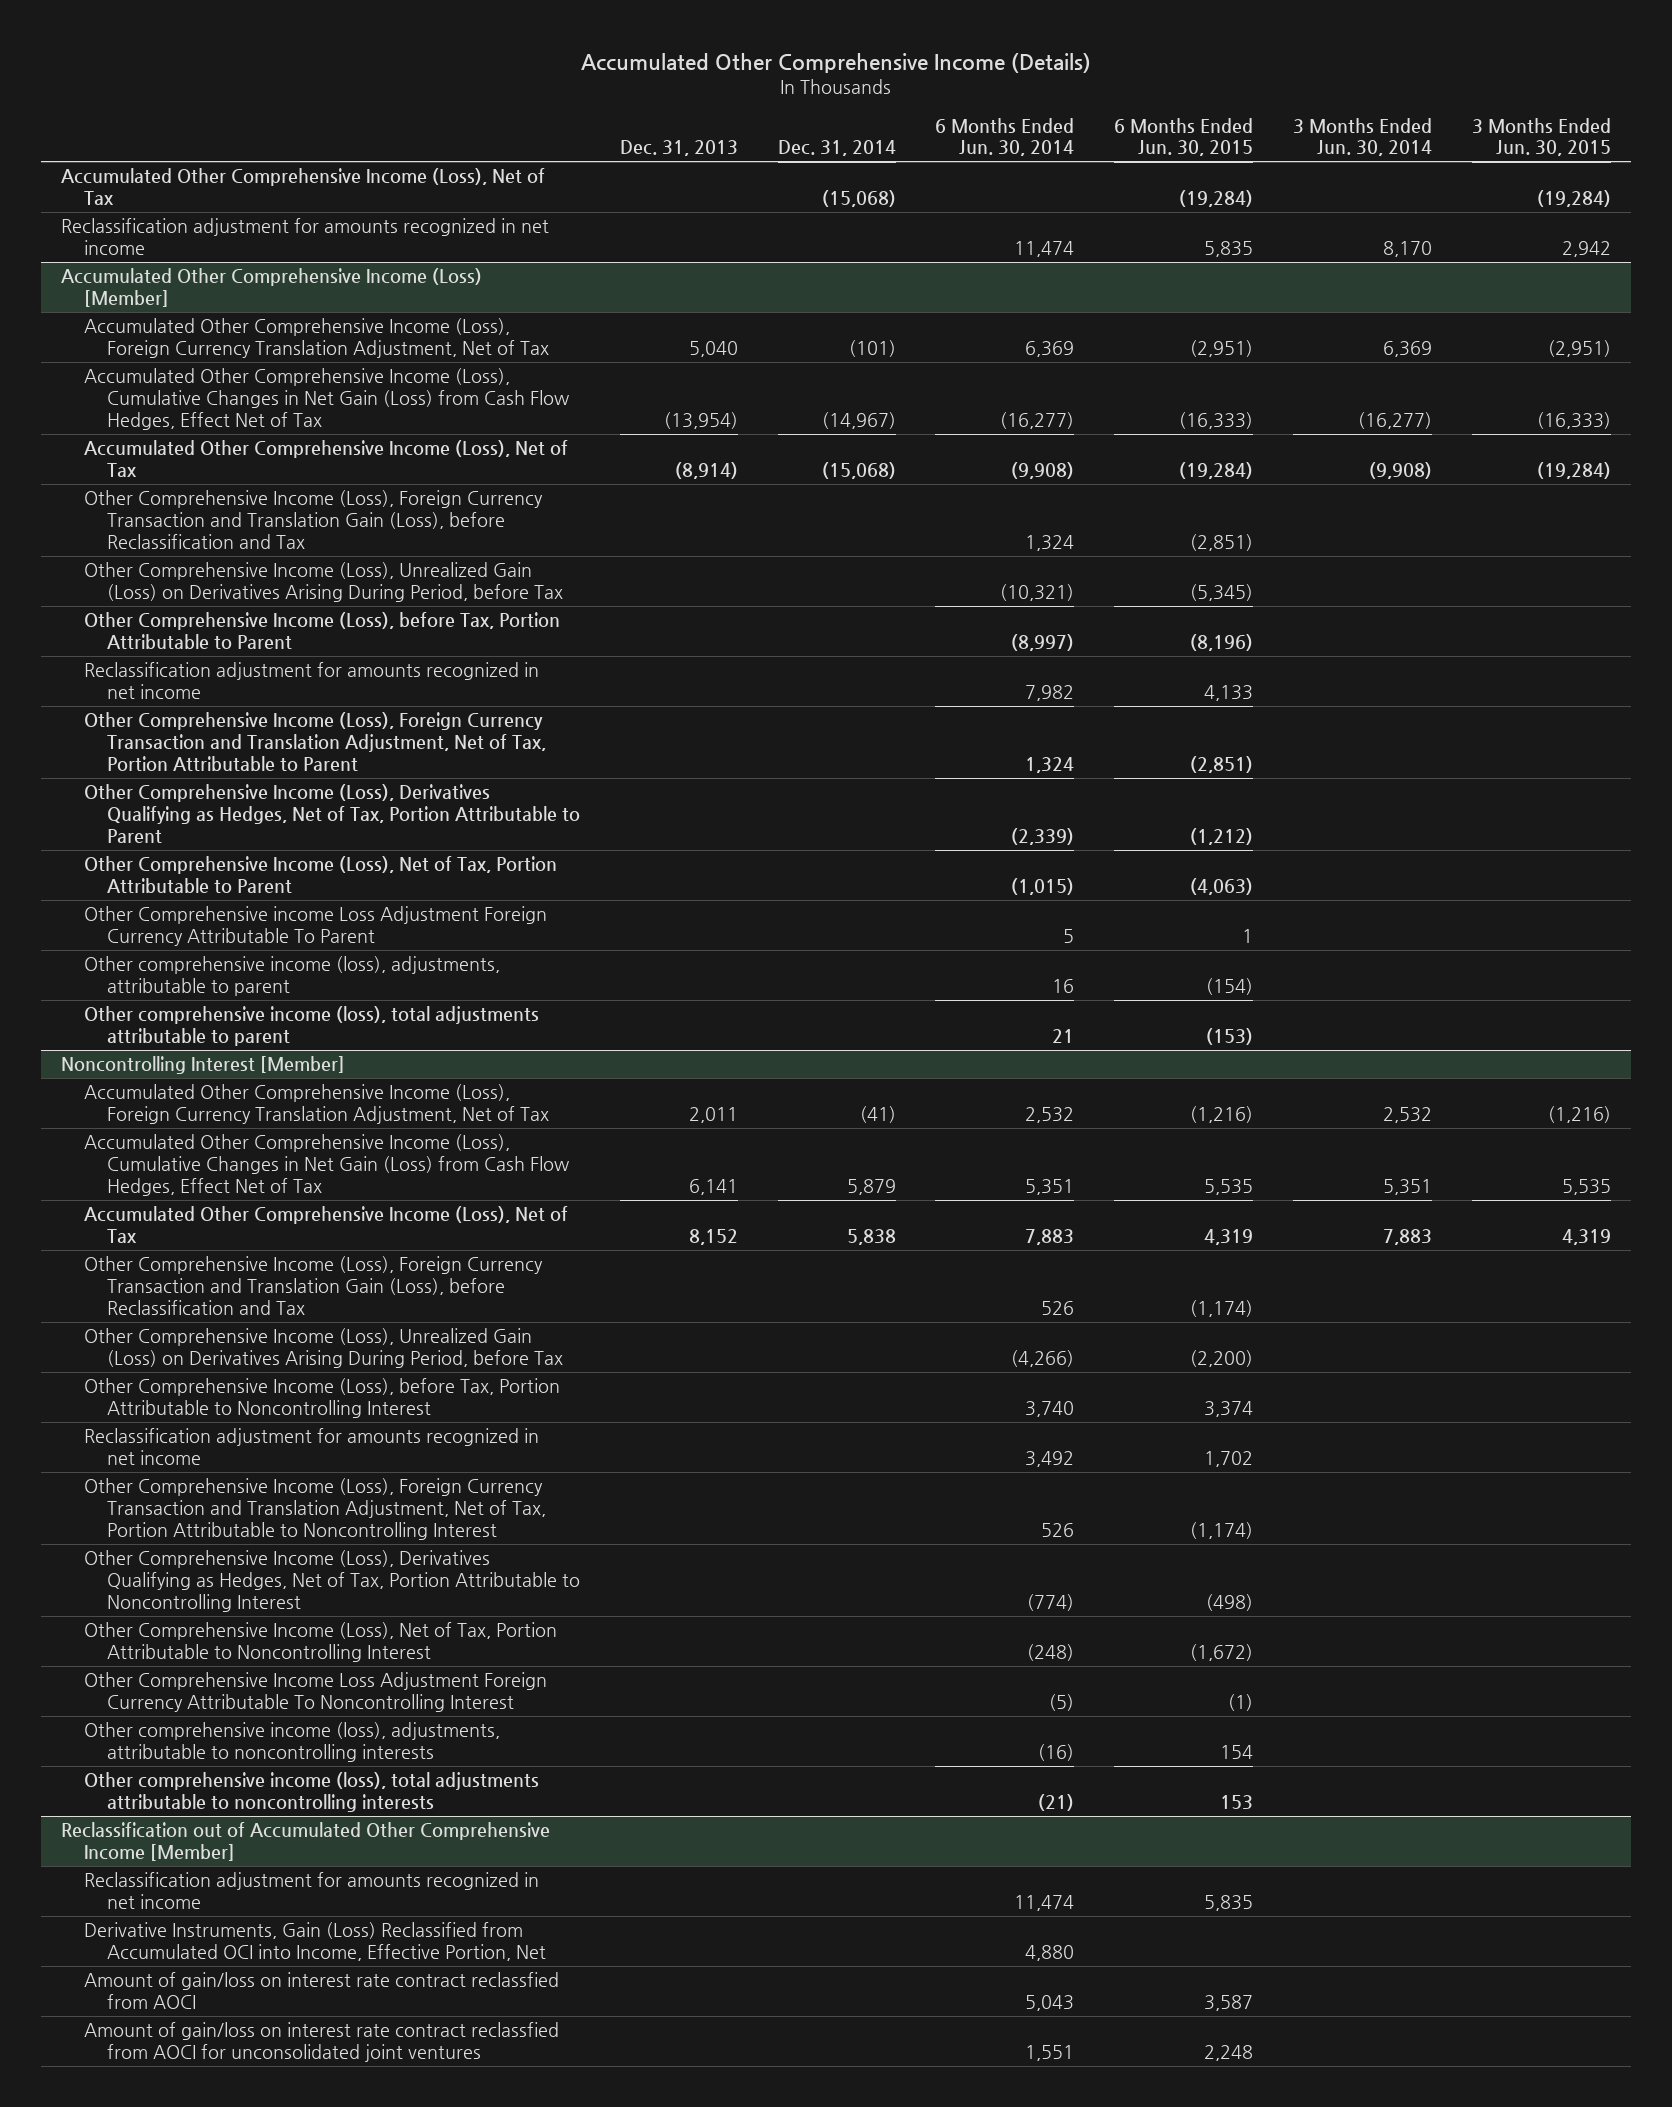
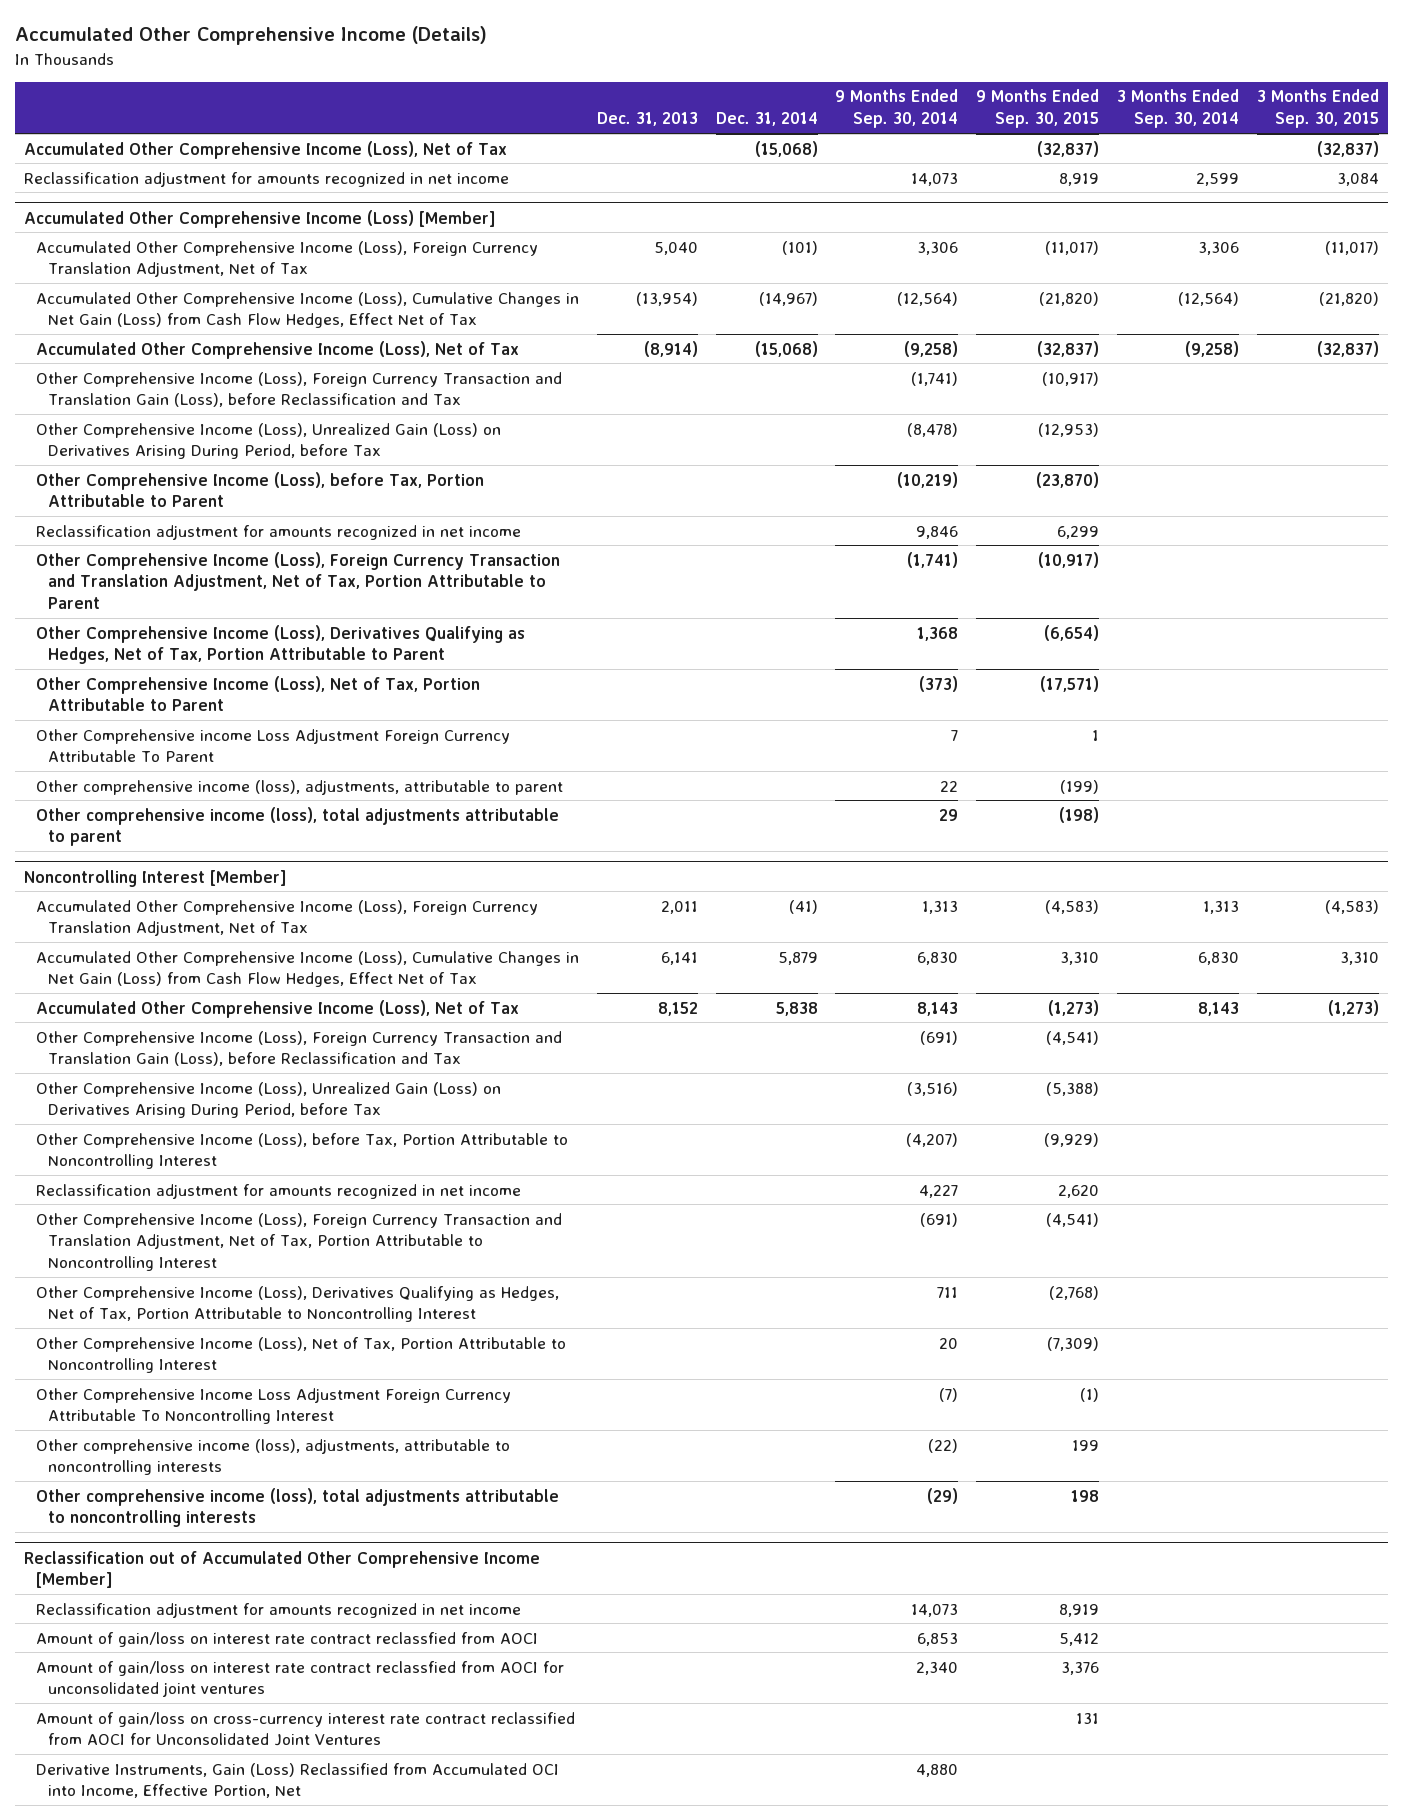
[935,117,1075,157] 6 Months Ended Jun. 30, 2014 -> none
[1114,117,1254,157] 6 Months Ended Jun. 30, 2015 -> none
[1292,117,1432,157] 3 Months Ended Jun. 30, 2014 -> none
[1471,117,1611,157] 3 Months Ended Jun. 30, 2015 -> none
none -> [835,89,959,129] 9 Months Ended Sep. 30, 2014
none -> [976,89,1100,129] 9 Months Ended Sep. 30, 2015
none -> [1117,89,1240,129] 3 Months Ended Sep. 30, 2014
none -> [1256,89,1379,129] 3 Months Ended Sep. 30, 2015
none -> [36,1711,576,1747] Amount of gain/loss on cross-currency interest rate contract reclassified from AOCI for Unconsolidated Joint Ventures
[84,1922,547,1962] Derivative Instruments, Gain (Loss) Reclassified from Accumulated OCI into Income, Effective Portion, Net -> [36,1762,560,1799] Derivative Instruments, Gain (Loss) Reclassified from Accumulated OCI into Income, Effective Portion, Net

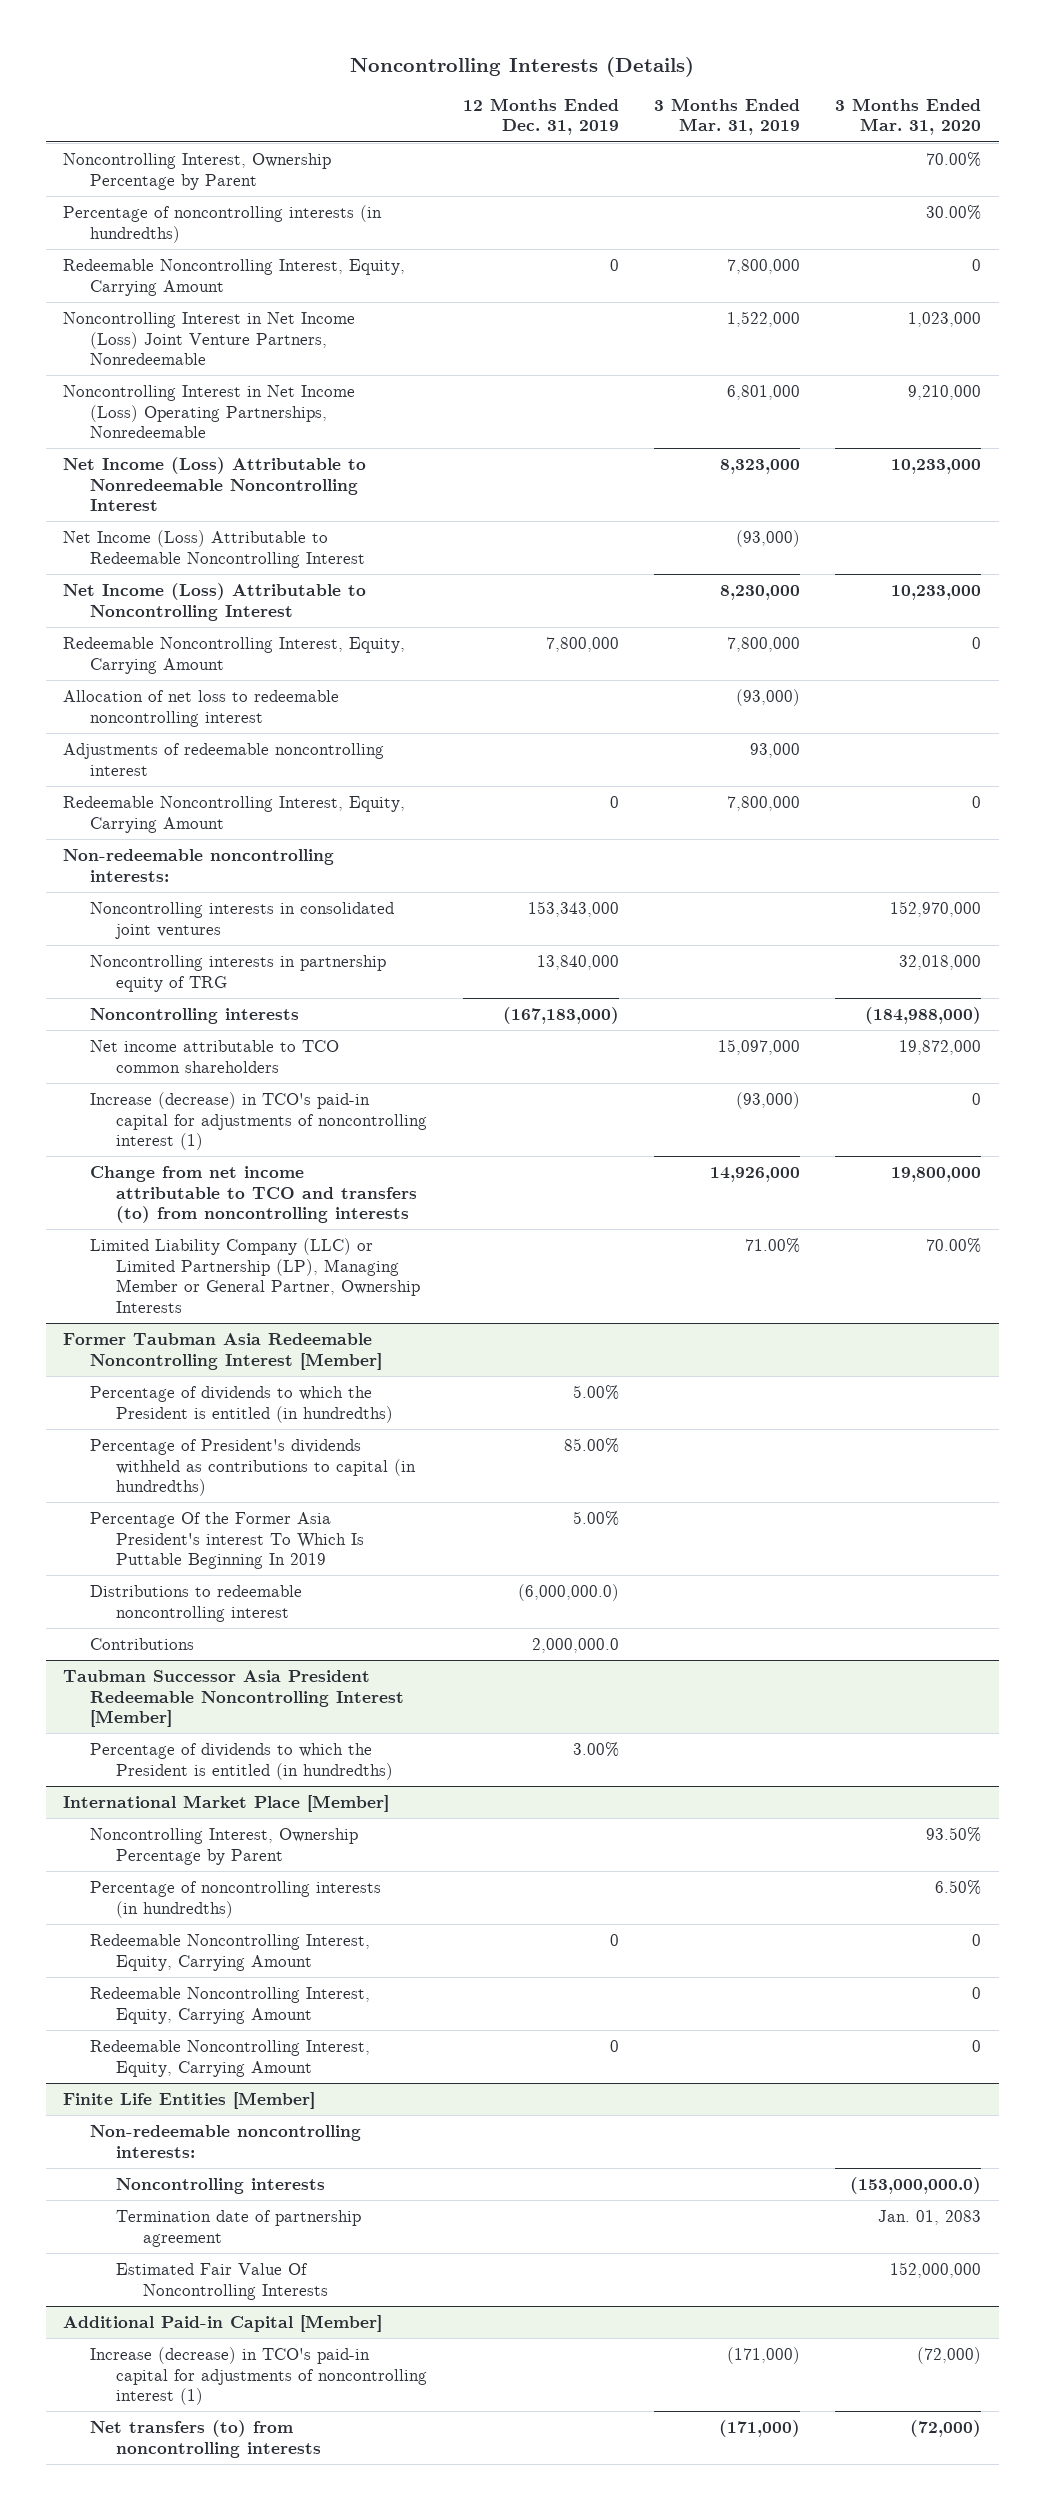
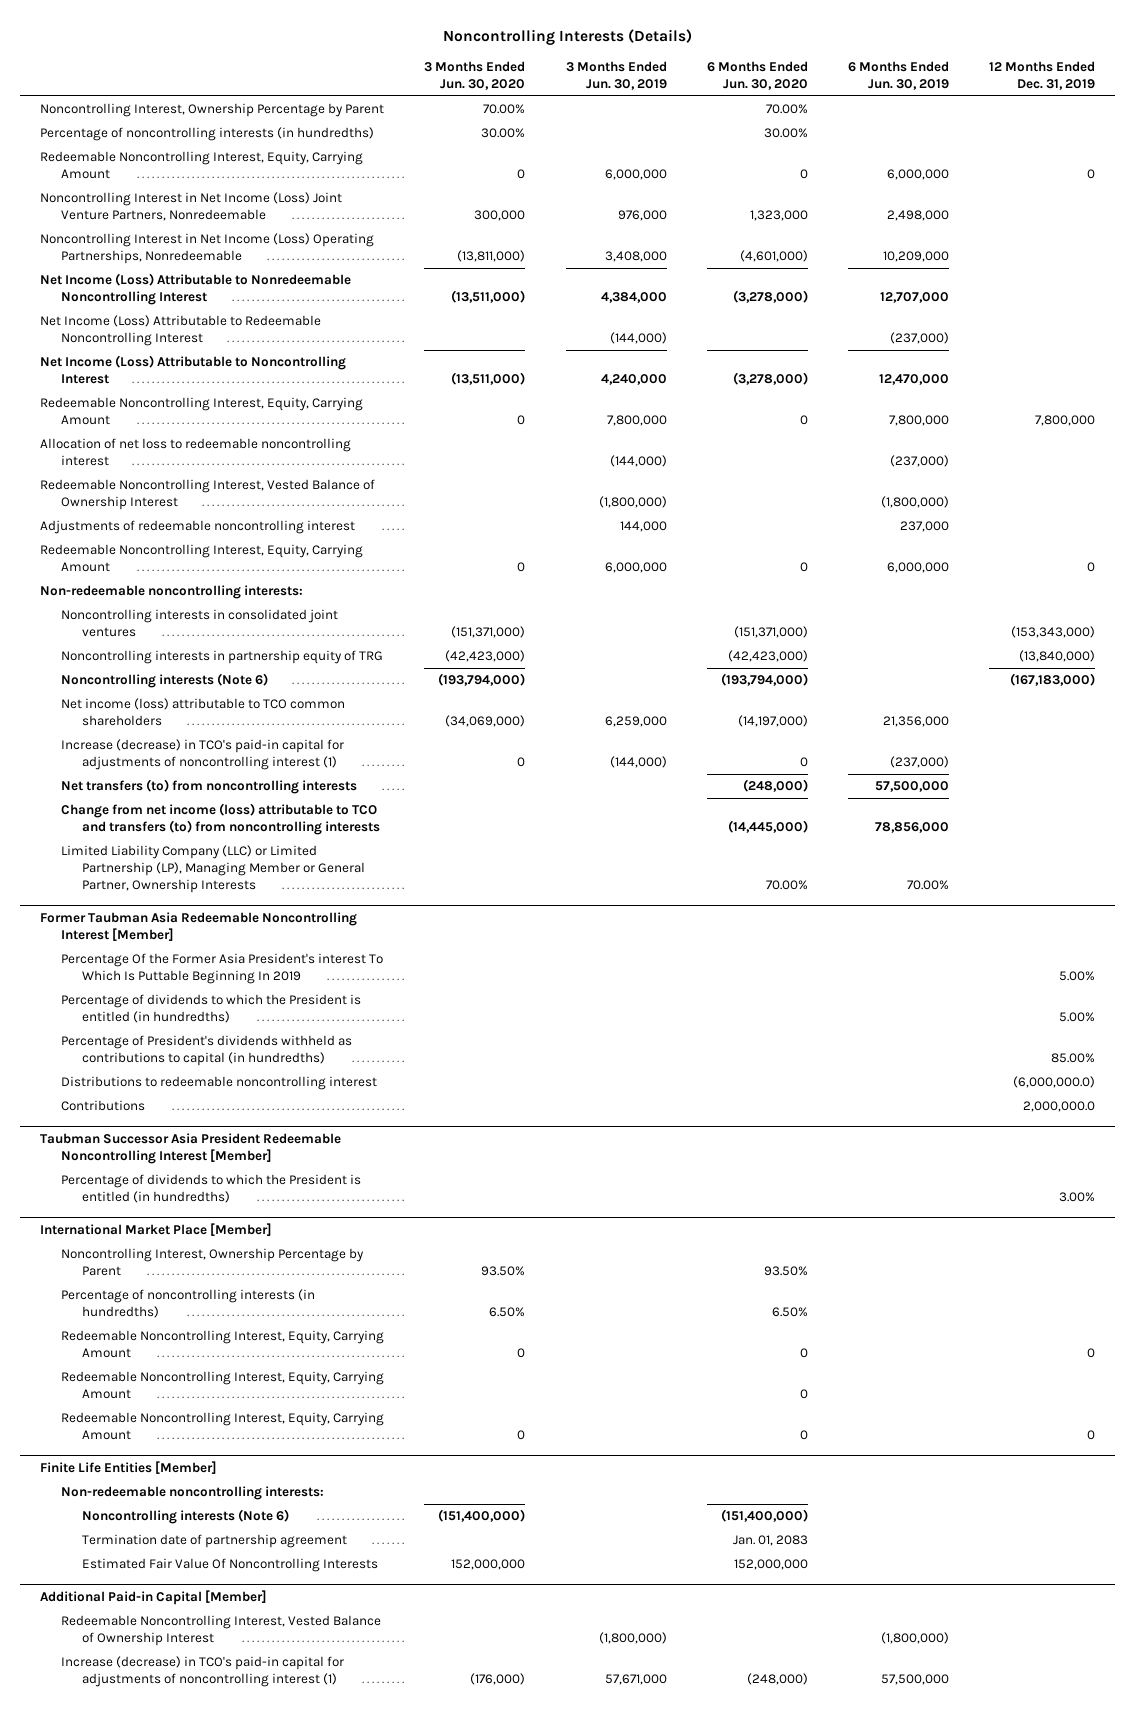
[653,97,800,136] 3 Months Ended Mar. 31, 2019 -> none
[835,97,982,136] 3 Months Ended Mar. 31, 2020 -> none
none -> [424,60,526,91] 3 Months Ended Jun. 30, 2020
none -> [565,60,667,91] 3 Months Ended Jun. 30, 2019
none -> [706,60,808,91] 6 Months Ended Jun. 30, 2020
none -> [848,60,950,91] 6 Months Ended Jun. 30, 2019
none -> [39,479,375,511] Redeemable Noncontrolling Interest, Vested Balance of Ownership Interest
[527,900,619,917] 153,343,000 -> [1011,626,1096,639] (153,343,000)
[536,954,619,970] 13,840,000 -> [1019,650,1096,663] (13,840,000)
[89,1007,299,1024] Noncontrolling interests -> [61,673,269,689] Noncontrolling interests (Note 6)
[89,1039,339,1073] Net income attributable to TCO common shareholders -> [61,698,346,727] Net income (loss) attributable to TCO common shareholders
none -> [61,779,358,795] Net transfers (to) from noncontrolling interests
[89,1165,418,1224] Change from net income attributable to TCO and transfers (to) from noncontrolling interests -> [61,803,381,836] Change from net income (loss) attributable to TCO and transfers (to) from noncontrolling interests
[89,1511,365,1570] Percentage Of the Former Asia President's interest To Which Is Puttable Beginning In 2019 -> [61,953,384,985] Percentage Of the Former Asia President's interest To Which Is Puttable Beginning In 2019
[116,2177,326,2194] Noncontrolling interests -> [82,1509,290,1525] Noncontrolling interests (Note 6)
none -> [61,1615,382,1647] Redeemable Noncontrolling Interest, Vested Balance of Ownership Interest
[89,2419,322,2458] Net transfers (to) from noncontrolling interests -> none

